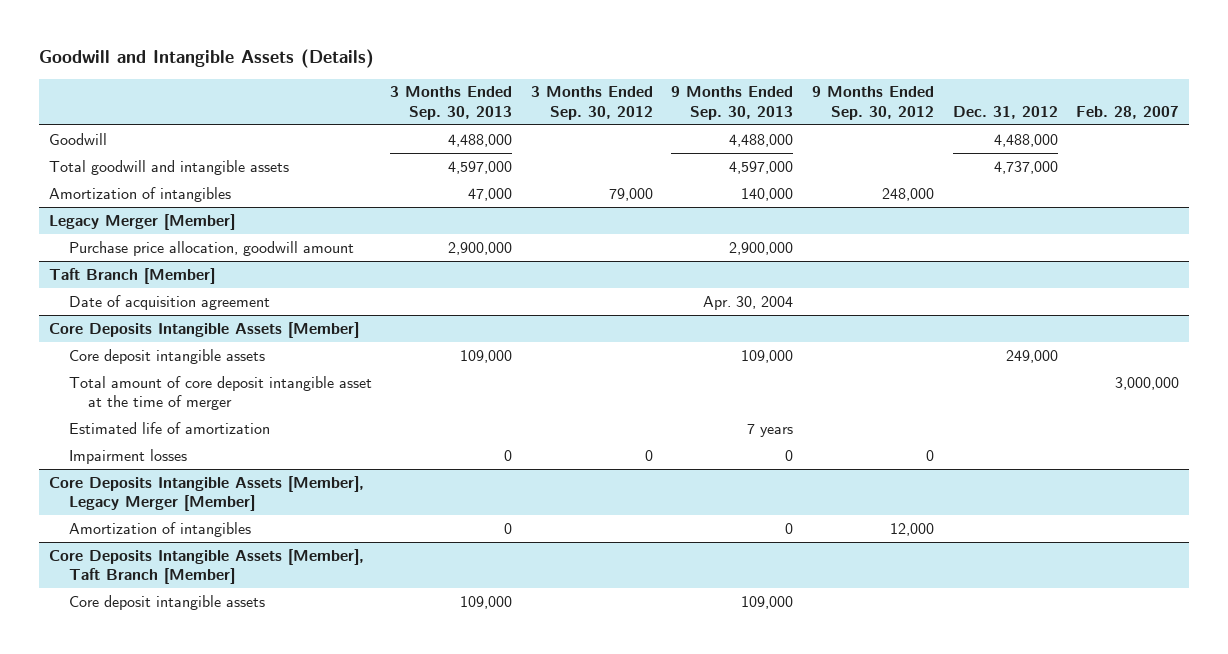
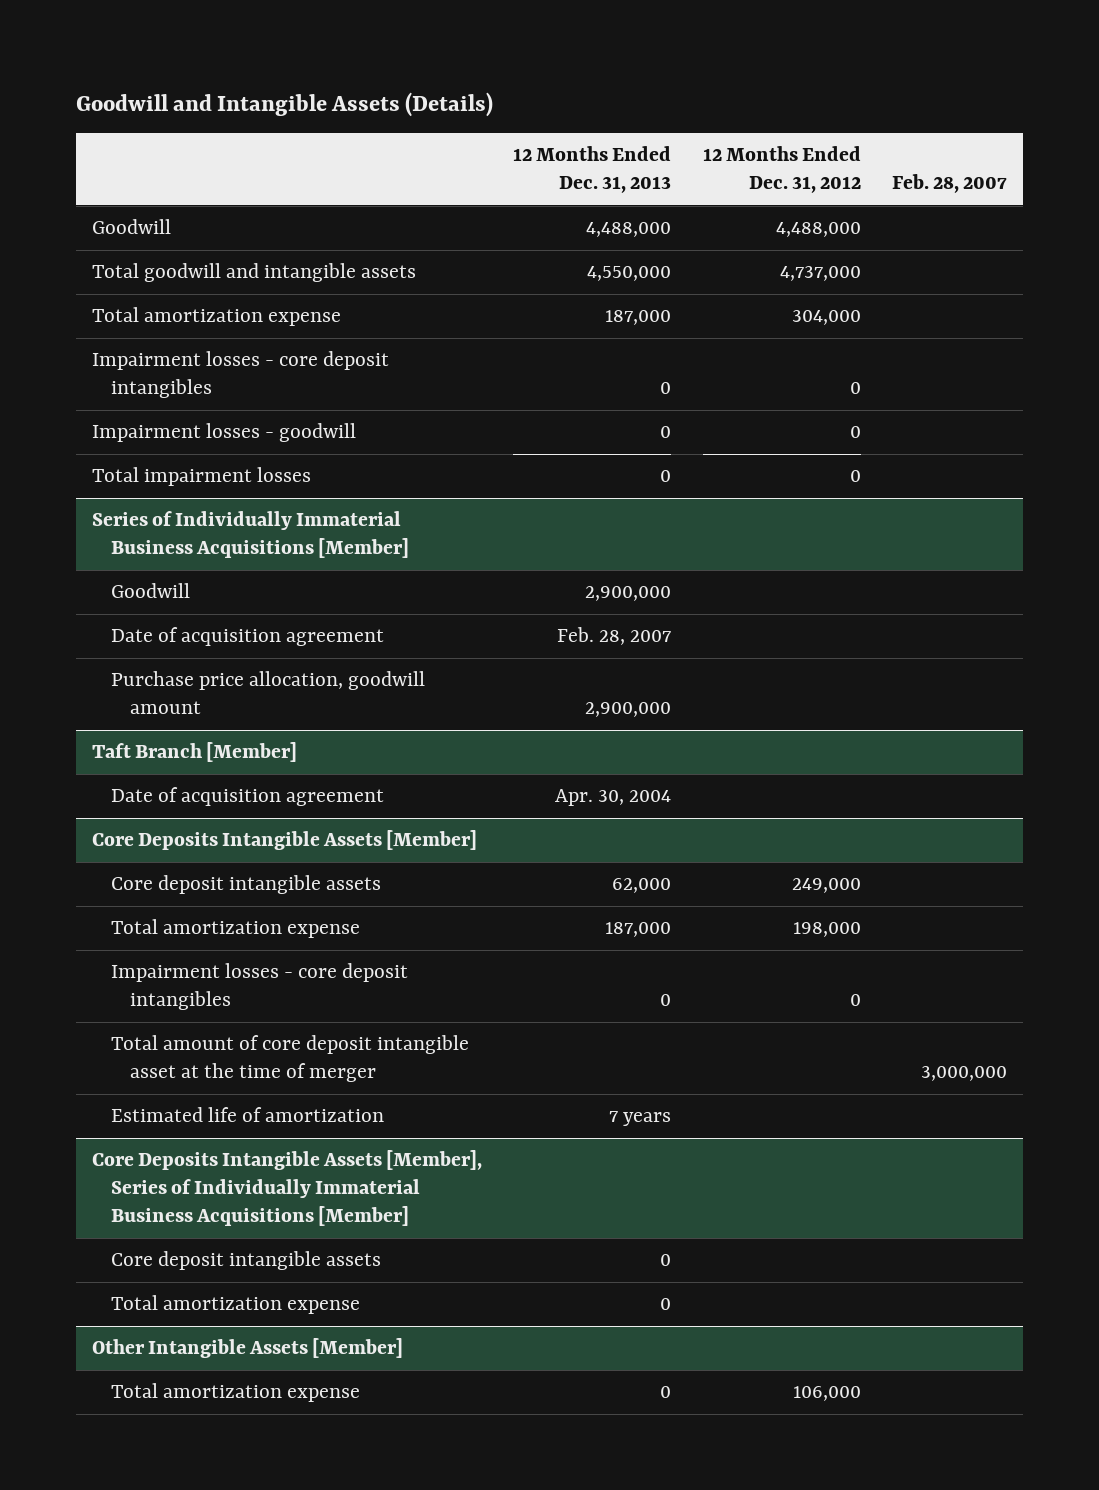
[390,86,513,120] 3 Months Ended Sep. 30, 2013 -> none
[530,86,653,120] 3 Months Ended Sep. 30, 2012 -> none
[671,86,794,120] 9 Months Ended Sep. 30, 2013 -> none
[812,86,935,120] 9 Months Ended Sep. 30, 2012 -> none
[952,105,1058,119] Dec. 31, 2012 -> none
none -> [513,146,672,194] 12 Months Ended Dec. 31, 2013
none -> [702,146,861,194] 12 Months Ended Dec. 31, 2012
[48,213,235,230] Legacy Merger [Member] -> none
[68,240,354,256] Purchase price allocation, goodwill amount -> none
[48,186,231,202] Amortization of intangibles -> [91,307,341,327] Total amortization expense
none -> [91,351,389,399] Impairment losses - core deposit intangibles
none -> [91,423,356,443] Impairment losses - goodwill
none -> [91,467,311,487] Total impairment losses
none -> [91,511,409,559] Series of Individually Immaterial Business Acquisitions [Member]
none -> [110,583,190,599] Goodwill
none -> [110,627,384,647] Date of acquisition agreement
none -> [110,671,425,715] Purchase price allocation, goodwill amount
none -> [110,919,360,939] Total amortization expense
none -> [110,963,408,1011] Impairment losses - core deposit intangibles
[68,448,187,464] Impairment losses -> none
[48,475,364,512] Core Deposits Intangible Assets [Member], Legacy Merger [Member] -> none
[68,521,251,537] Amortization of intangibles -> none
[48,548,364,585] Core Deposits Intangible Assets [Member], Taft Branch [Member] -> none
[68,594,265,610] Core deposit intangible assets -> none
none -> [91,1150,482,1227] Core Deposits Intangible Assets [Member], Series of Individually Immaterial Business Acquisitions [Member]
none -> [110,1251,381,1271] Core deposit intangible assets
none -> [110,1295,360,1315] Total amortization expense
none -> [91,1338,403,1359] Other Intangible Assets [Member]
none -> [110,1383,360,1403] Total amortization expense

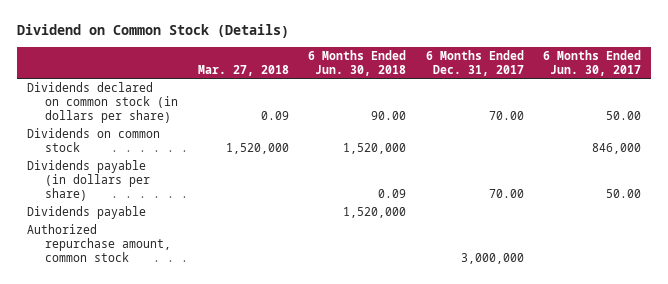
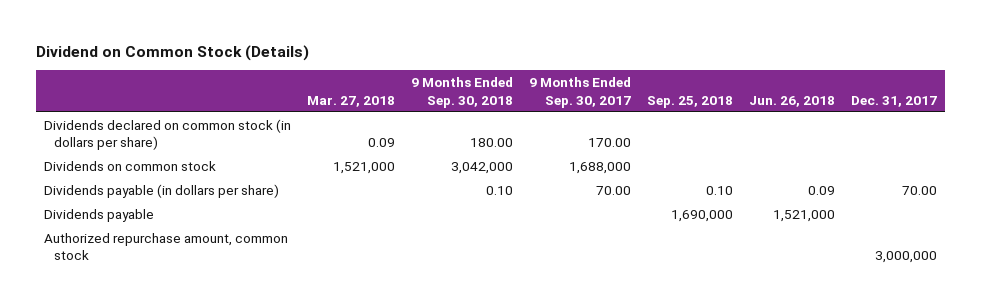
[308,49,407,76] 6 Months Ended Jun. 30, 2018 -> none
[425,49,524,76] 6 Months Ended Dec. 31, 2017 -> none
[543,49,642,76] 6 Months Ended Jun. 30, 2017 -> none
none -> [410,77,513,108] 9 Months Ended Sep. 30, 2018
none -> [528,77,631,108] 9 Months Ended Sep. 30, 2017
none -> [646,95,733,108] Sep. 25, 2018
none -> [748,95,835,107] Jun. 26, 2018
none -> [850,95,937,107] Dec. 31, 2017
[225,142,289,154] 1,520,000 -> [332,161,395,174] 1,521,000

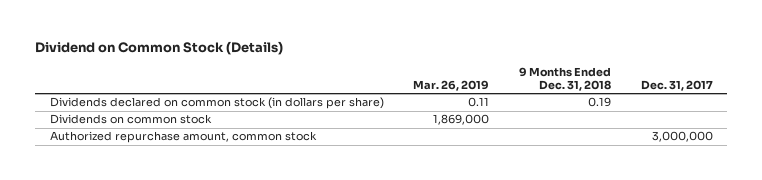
[306,95,395,107] Mar. 27, 2018 -> none
[410,77,513,108] 9 Months Ended Sep. 30, 2018 -> none
[528,77,631,108] 9 Months Ended Sep. 30, 2017 -> none
[646,95,733,108] Sep. 25, 2018 -> none
[748,95,835,107] Jun. 26, 2018 -> none
none -> [413,80,490,92] Mar. 26, 2019
none -> [518,66,611,92] 9 Months Ended Dec. 31, 2018
[43,183,279,198] Dividends payable (in dollars per share) -> none
[43,208,154,222] Dividends payable -> none

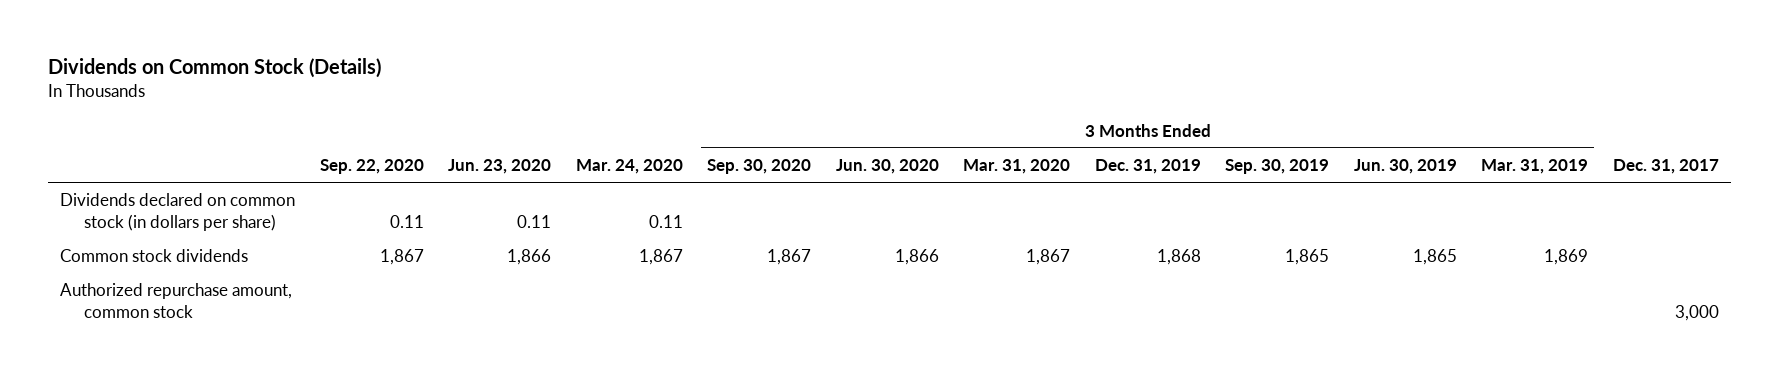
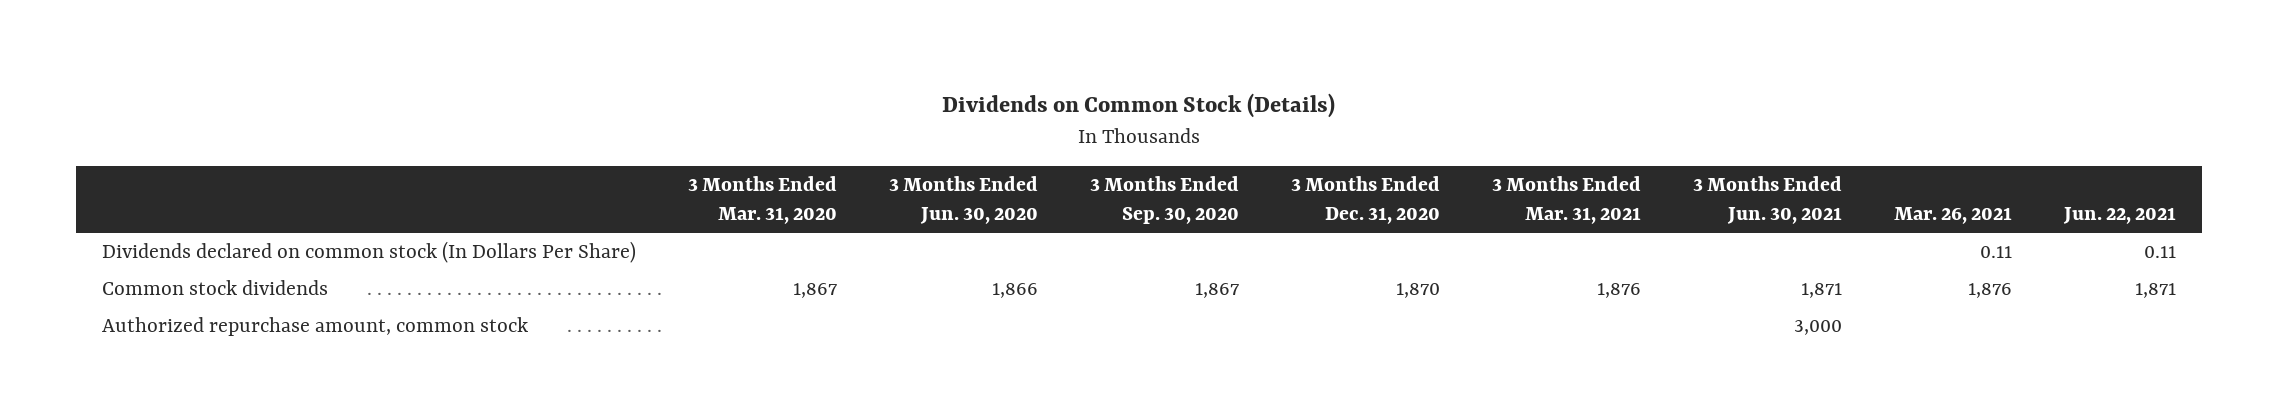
[319,159,424,175] Sep. 22, 2020 -> none
[448,159,552,175] Jun. 23, 2020 -> none
[575,159,683,175] Mar. 24, 2020 -> none
[1094,159,1201,175] Dec. 31, 2019 -> none
[1225,159,1330,175] Sep. 30, 2019 -> none
[1353,159,1457,175] Jun. 30, 2019 -> none
[1481,159,1589,175] Mar. 31, 2019 -> none
[1612,159,1719,175] Dec. 31, 2017 -> none
none -> [1291,175,1441,225] 3 Months Ended Dec. 31, 2020
none -> [1492,175,1642,225] 3 Months Ended Mar. 31, 2021
none -> [1693,175,1843,225] 3 Months Ended Jun. 30, 2021
none -> [1894,207,2013,225] Mar. 26, 2021
none -> [2062,207,2176,225] Jun. 22, 2021
[60,193,296,231] Dividends declared on common stock (in dollars per share) -> [102,241,637,264] Dividends declared on common stock (In Dollars Per Share)

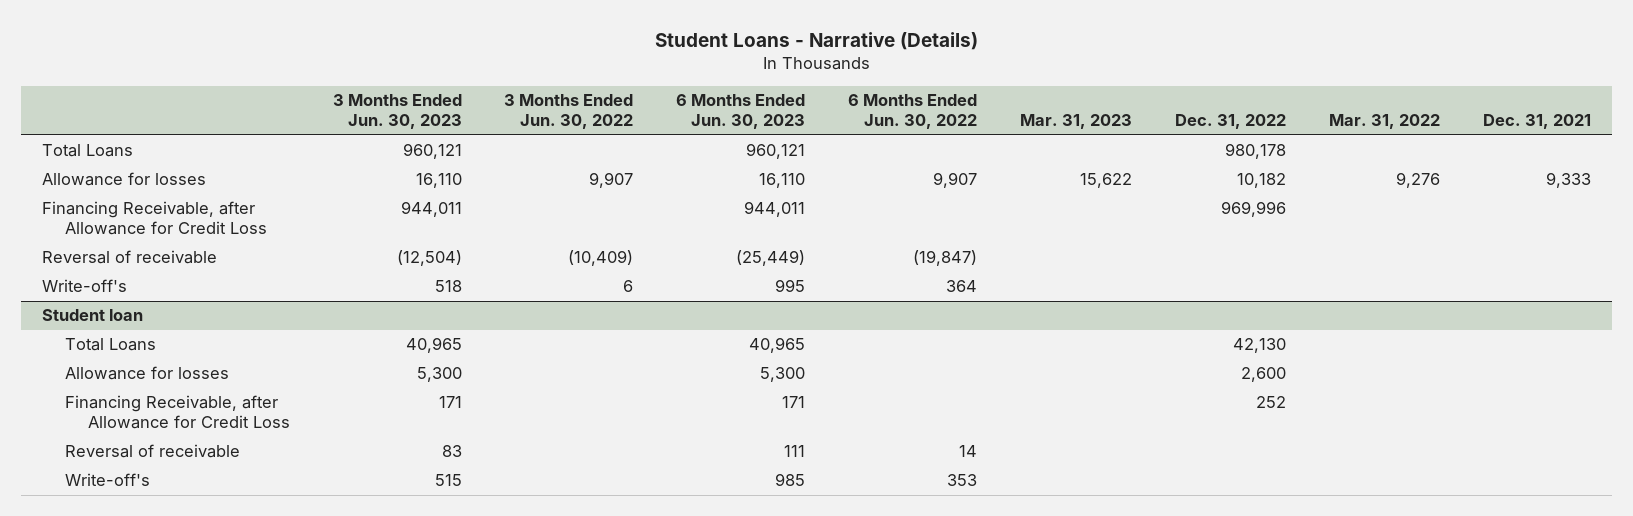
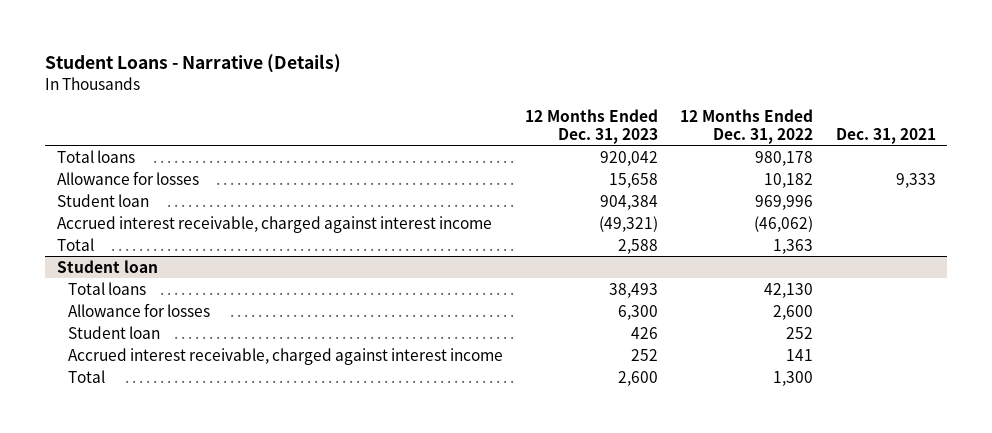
[332,94,462,130] 3 Months Ended Jun. 30, 2023 -> none
[504,94,634,130] 3 Months Ended Jun. 30, 2022 -> none
[676,94,806,130] 6 Months Ended Jun. 30, 2023 -> none
[848,94,978,130] 6 Months Ended Jun. 30, 2022 -> none
[1020,114,1133,130] Mar. 31, 2023 -> none
[1175,114,1287,130] Dec. 31, 2022 -> none
[1328,114,1440,130] Mar. 31, 2022 -> none
none -> [525,109,659,144] 12 Months Ended Dec. 31, 2023
none -> [680,109,814,144] 12 Months Ended Dec. 31, 2022
[42,144,134,158] Total Loans -> [56,149,135,163] Total loans
[42,201,268,236] Financing Receivable, after Allowance for Credit Loss -> [56,193,149,207] Student loan
[42,250,218,265] Reversal of receivable -> [56,215,492,233] Accrued interest receivable, charged against interest income
[42,279,128,293] Write-off's -> [56,237,94,251] Total
[65,338,157,352] Total Loans -> [67,281,146,295] Total loans
[65,395,290,430] Financing Receivable, after Allowance for Credit Loss -> [67,325,160,339] Student loan
[65,444,241,459] Reversal of receivable -> [67,347,503,365] Accrued interest receivable, charged against interest income
[65,473,151,487] Write-off's -> [67,369,105,383] Total

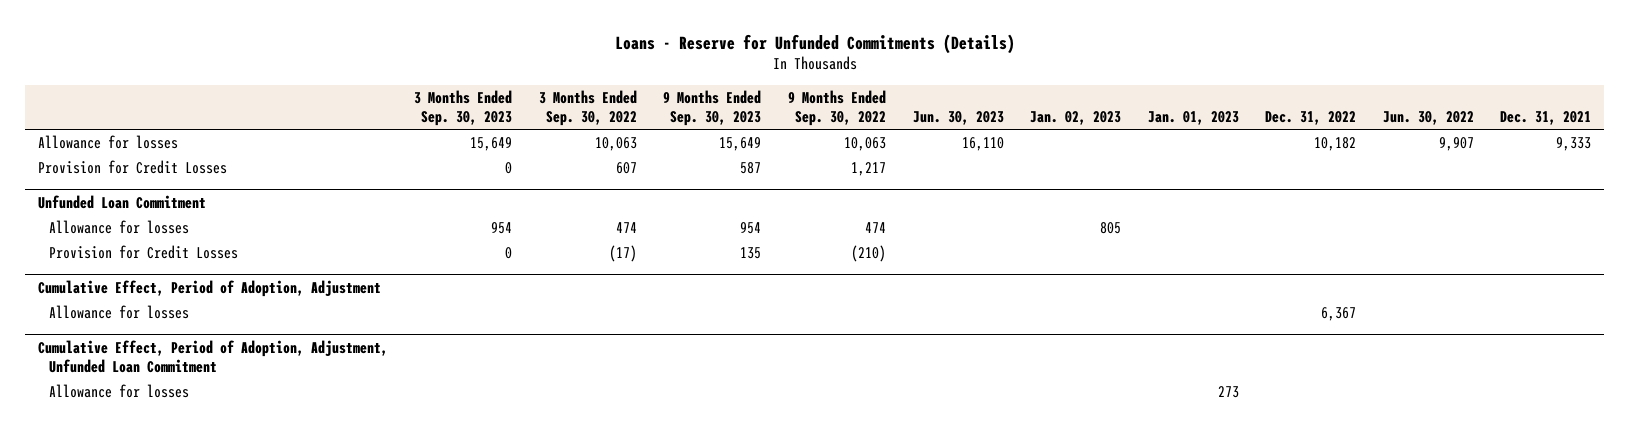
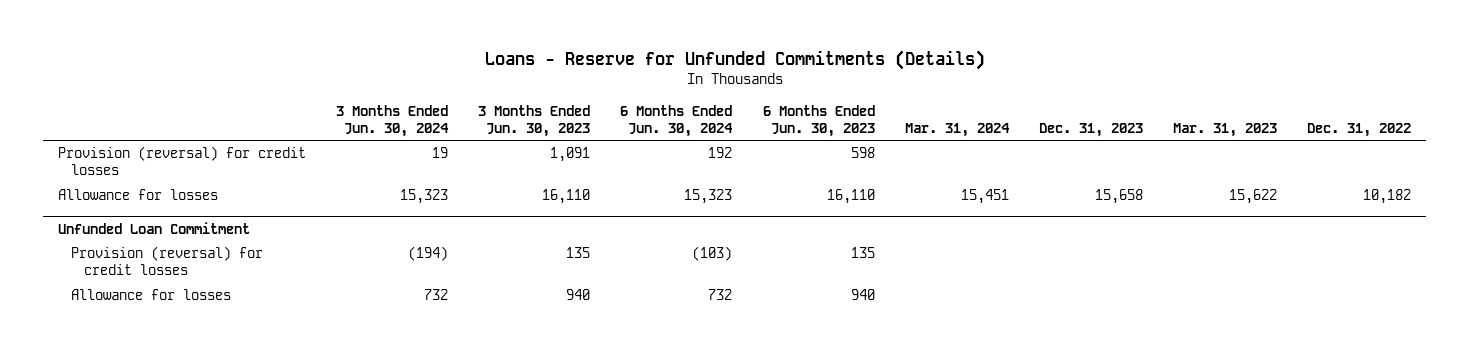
[414,89,513,127] 3 Months Ended Sep. 30, 2023 -> none
[538,89,637,127] 3 Months Ended Sep. 30, 2022 -> none
[663,89,762,127] 9 Months Ended Sep. 30, 2023 -> none
[787,89,886,127] 9 Months Ended Sep. 30, 2022 -> none
[912,111,1004,126] Jun. 30, 2023 -> none
[1030,111,1122,126] Jan. 02, 2023 -> none
[1147,111,1239,126] Jan. 01, 2023 -> none
[1382,111,1474,126] Jun. 30, 2022 -> none
[1500,111,1592,126] Dec. 31, 2021 -> none
none -> [336,104,450,137] 3 Months Ended Jun. 30, 2024
none -> [478,104,591,137] 3 Months Ended Jun. 30, 2023
none -> [620,104,734,137] 6 Months Ended Jun. 30, 2024
none -> [762,104,875,137] 6 Months Ended Jun. 30, 2023
none -> [904,122,1010,137] Mar. 31, 2024
none -> [1038,122,1143,137] Dec. 31, 2023
none -> [1172,122,1277,137] Mar. 31, 2023
none -> [57,146,306,176] Provision (reversal) for credit losses
[37,159,227,174] Provision for Credit Losses -> none
none -> [70,246,263,276] Provision (reversal) for credit losses
[48,244,238,259] Provision for Credit Losses -> none
[37,279,381,297] Cumulative Effect, Period of Adoption, Adjustment -> none
[48,304,189,319] Allowance for losses -> none
[37,339,388,374] Cumulative Effect, Period of Adoption, Adjustment, Unfunded Loan Commitment -> none
[48,383,189,398] Allowance for losses -> none

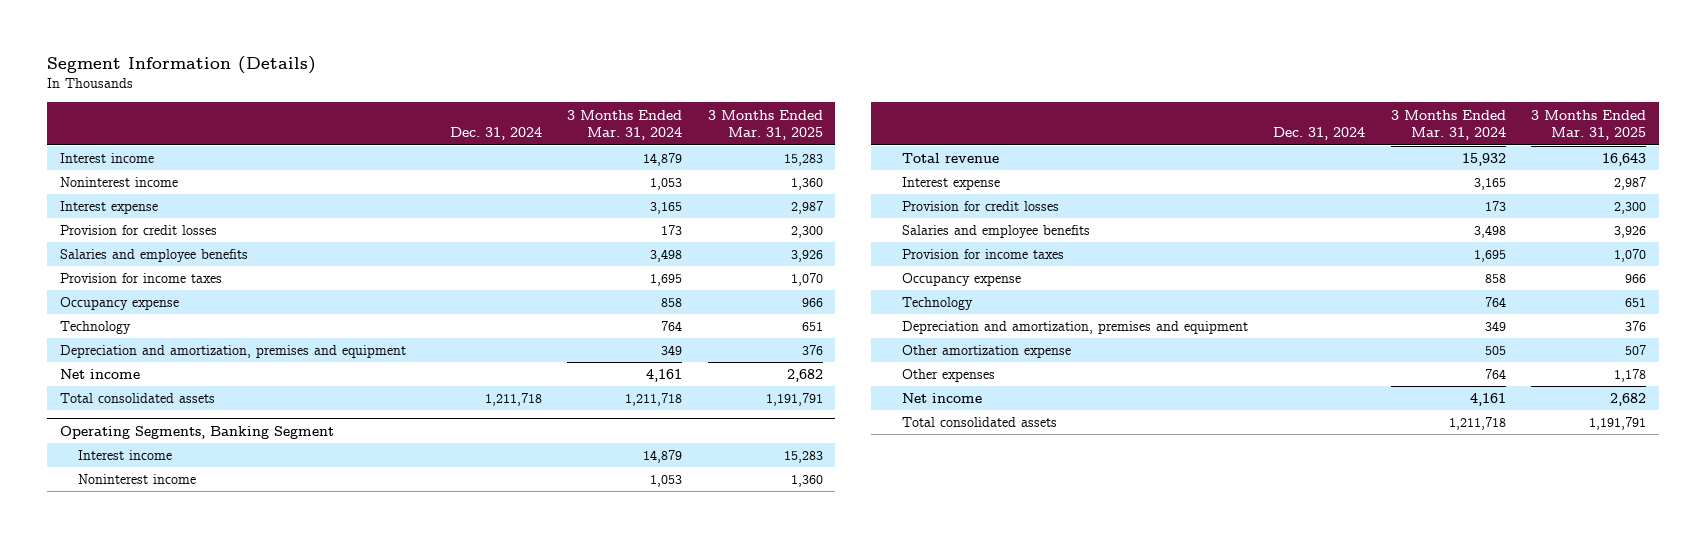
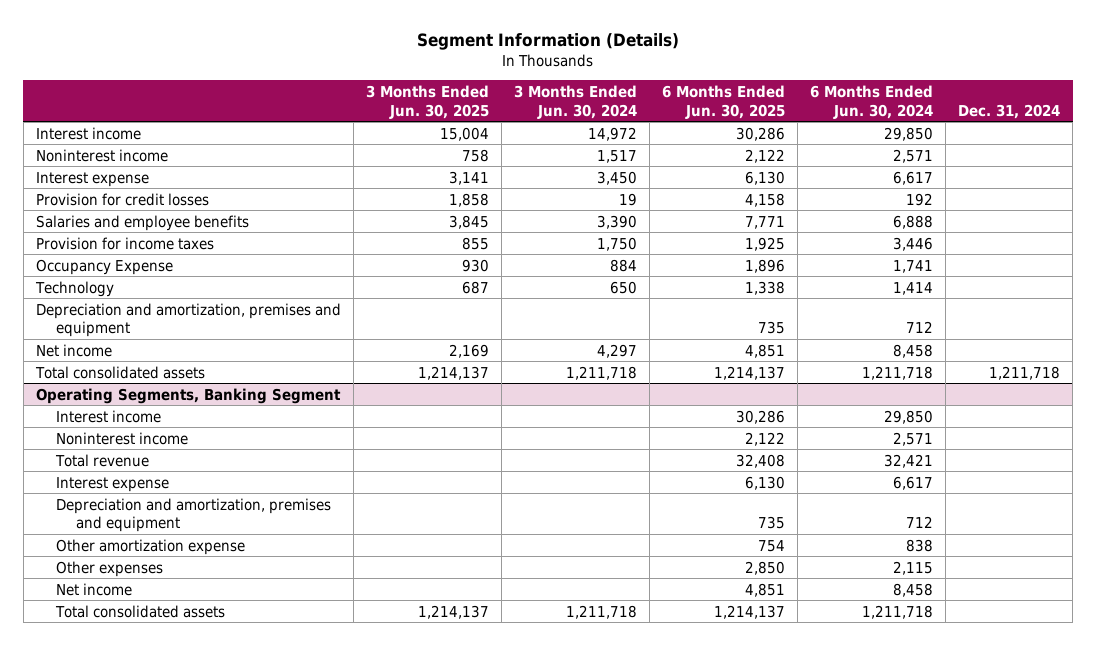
[567,109,683,141] 3 Months Ended Mar. 31, 2024 -> none
[707,109,823,141] 3 Months Ended Mar. 31, 2025 -> none
none -> [365,84,489,119] 3 Months Ended Jun. 30, 2025
none -> [513,84,637,119] 3 Months Ended Jun. 30, 2024
none -> [662,84,786,119] 6 Months Ended Jun. 30, 2025
none -> [810,84,934,119] 6 Months Ended Jun. 30, 2024
[59,297,179,311] Occupancy expense -> [35,258,173,275] Occupancy Expense
[901,201,1059,212] Provision for credit losses -> none
[901,225,1090,239] Salaries and employee benefits -> none
[901,249,1064,260] Provision for income taxes -> none
[901,273,1021,287] Occupancy expense -> none
[901,297,973,311] Technology -> none

